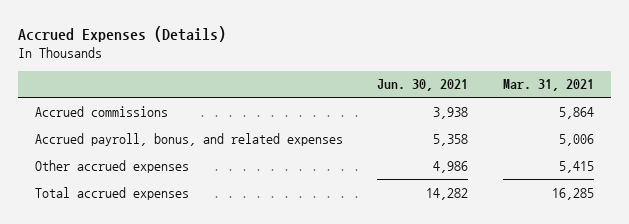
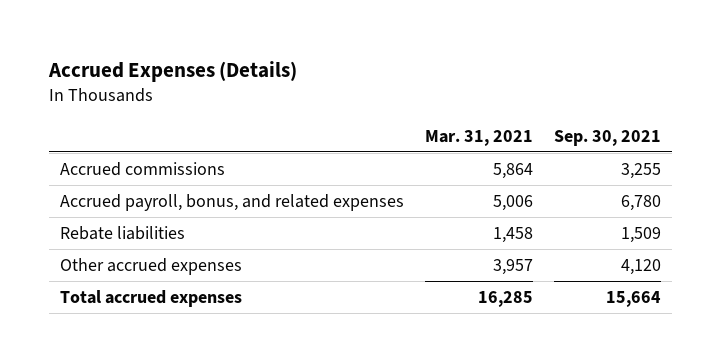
[377,79,469,92] Jun. 30, 2021 -> none
none -> [554,129,662,146] Sep. 30, 2021
none -> [59,226,185,241] Rebate liabilities
[558,160,594,173] 5,415 -> [492,259,533,276] 3,957

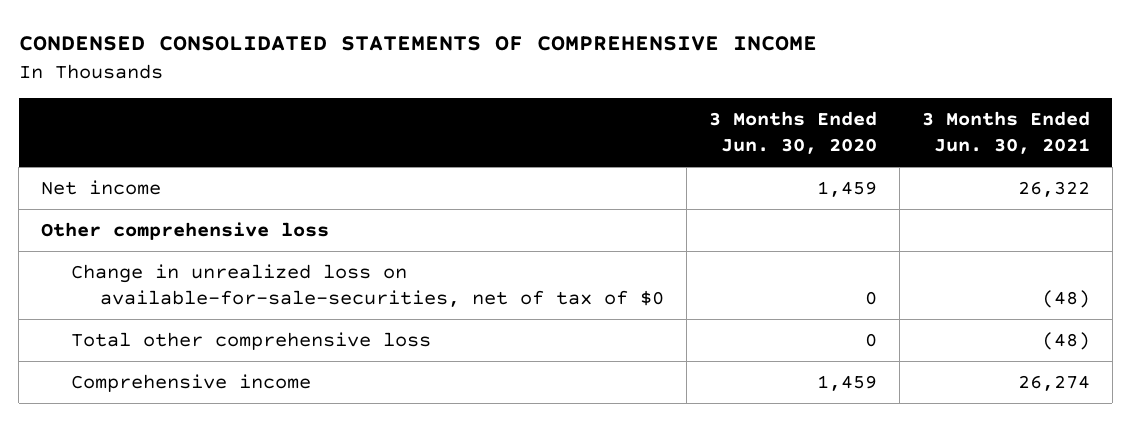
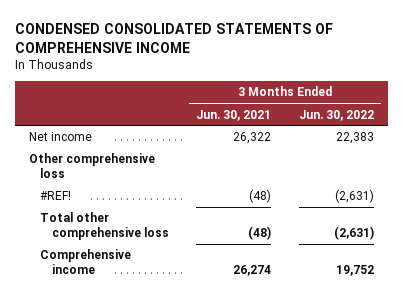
[709,110,878,155] 3 Months Ended Jun. 30, 2020 -> none
none -> [298,109,374,121] Jun. 30, 2022
[70,263,665,308] Change in unrealized loss on available-for-sale-securities, net of tax of $0 -> [40,191,72,201] #REF!

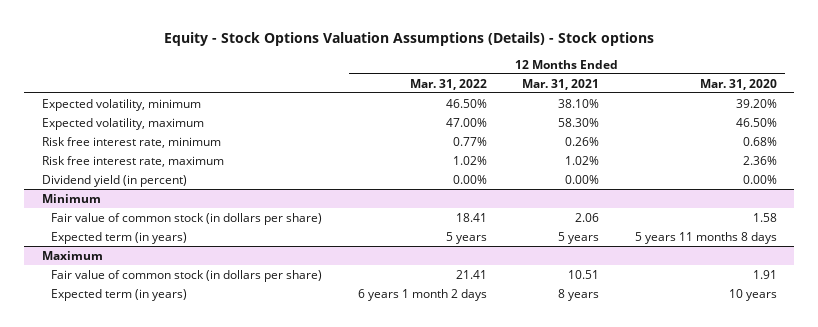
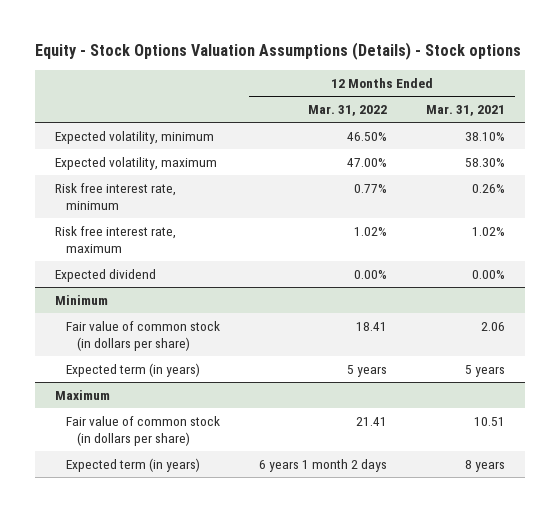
[699,78,777,90] Mar. 31, 2020 -> none
[41,174,187,187] Dividend yield (in percent) -> [54,268,156,282] Expected dividend

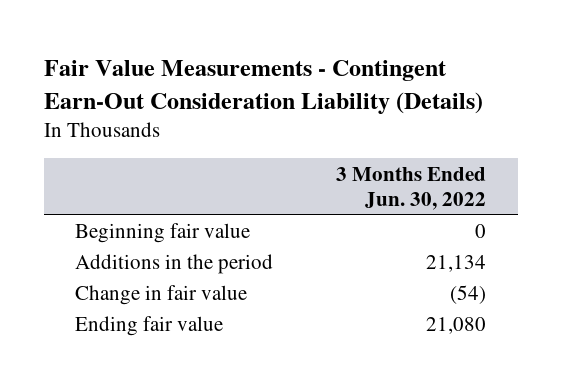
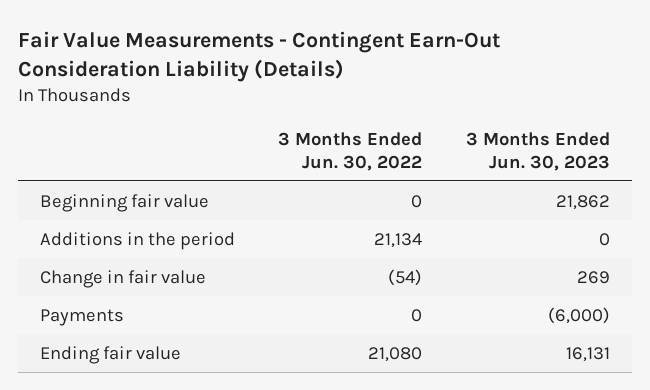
none -> [466,131,611,171] 3 Months Ended Jun. 30, 2023
none -> [39,308,124,326] Payments

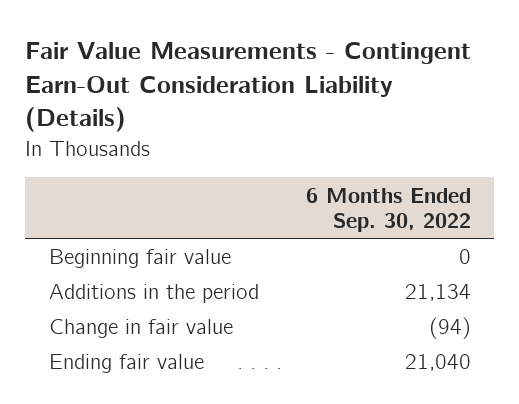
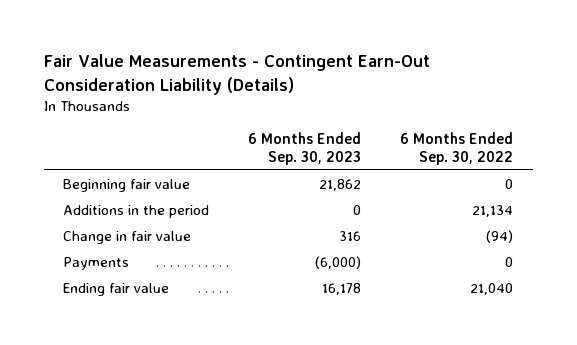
none -> [248,132,362,165] 6 Months Ended Sep. 30, 2023
none -> [63,257,130,271] Payments

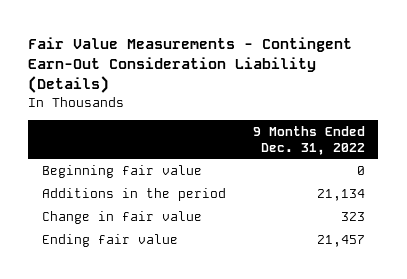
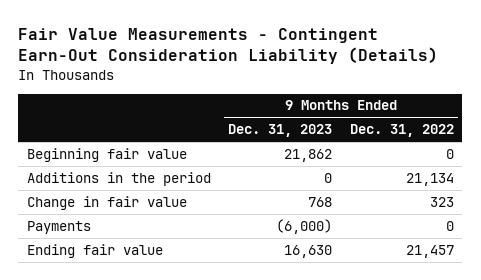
none -> [228,124,333,138] Dec. 31, 2023
none -> [27,220,92,234] Payments

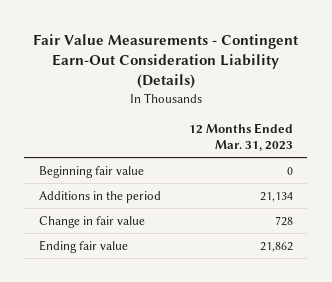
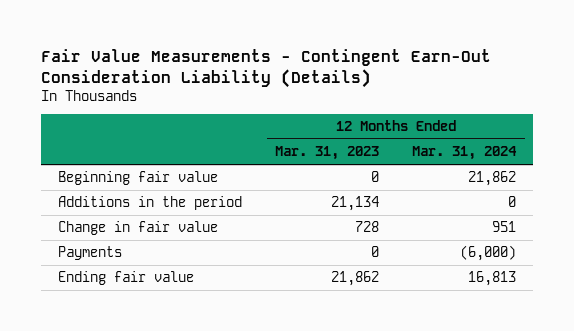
none -> [412,146,518,161] Mar. 31, 2024
none -> [57,246,122,261] Payments

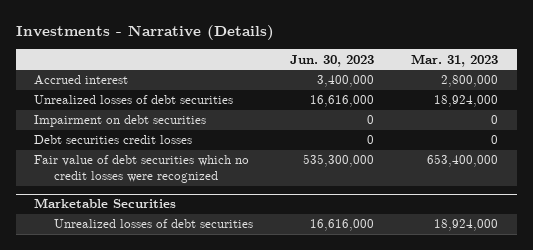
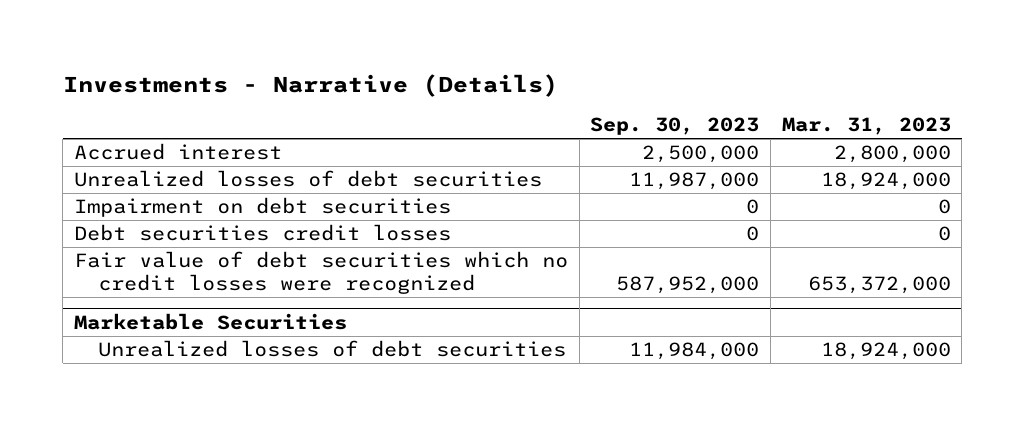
[290,54,375,67] Jun. 30, 2023 -> none
none -> [590,117,760,136] Sep. 30, 2023
[427,154,499,168] 653,400,000 -> [807,275,951,294] 653,372,000

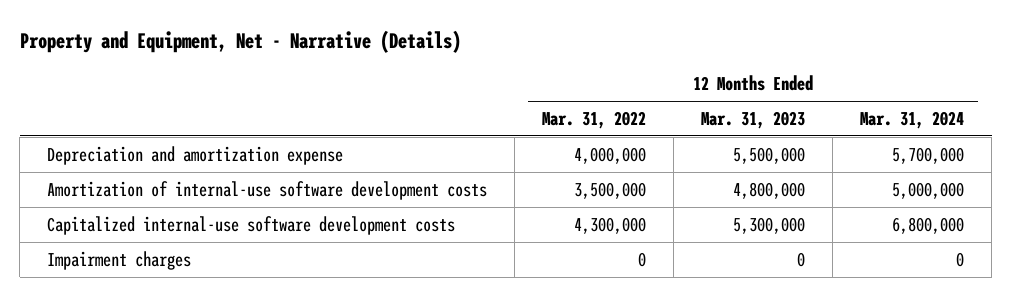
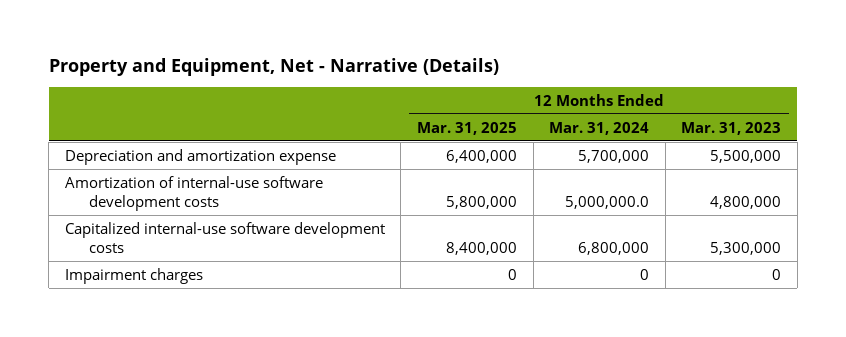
[542,111,647,130] Mar. 31, 2022 -> none
none -> [417,121,518,135] Mar. 31, 2025
[892,181,965,199] 5,000,000 -> [565,196,650,210] 5,000,000.0

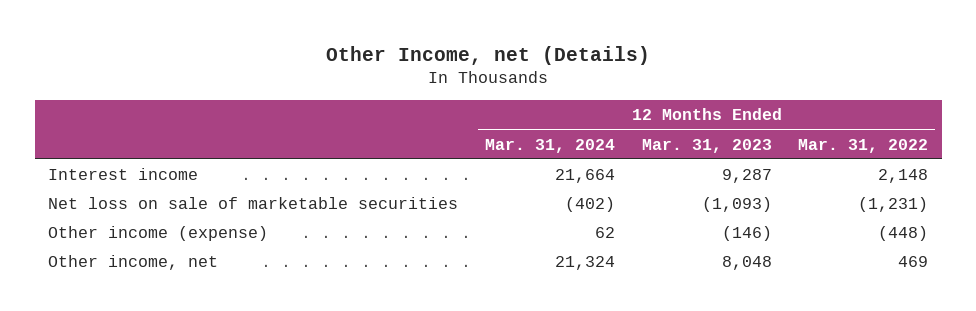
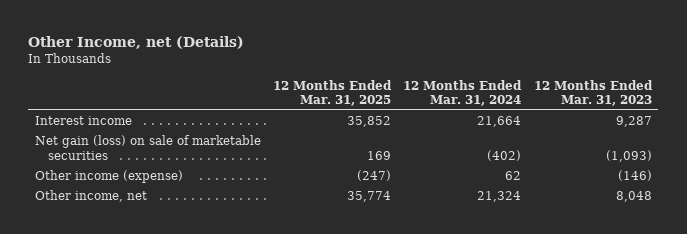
[798,138,929,153] Mar. 31, 2022 -> none
none -> [273,79,393,107] 12 Months Ended Mar. 31, 2025
[47,197,458,210] Net loss on sale of marketable securities -> [34,135,261,160] Net gain (loss) on sale of marketable securities

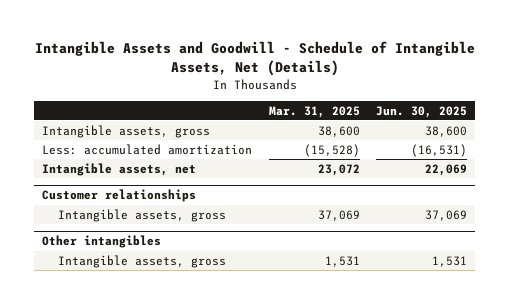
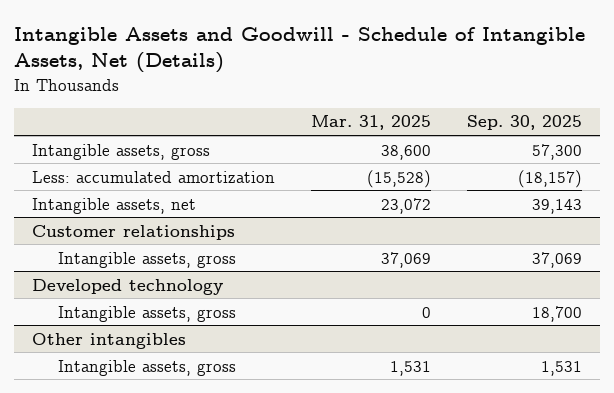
[375,105,467,118] Jun. 30, 2025 -> none
none -> [466,115,582,131] Sep. 30, 2025
none -> [32,278,224,295] Developed technology
none -> [58,305,237,322] Intangible assets, gross

